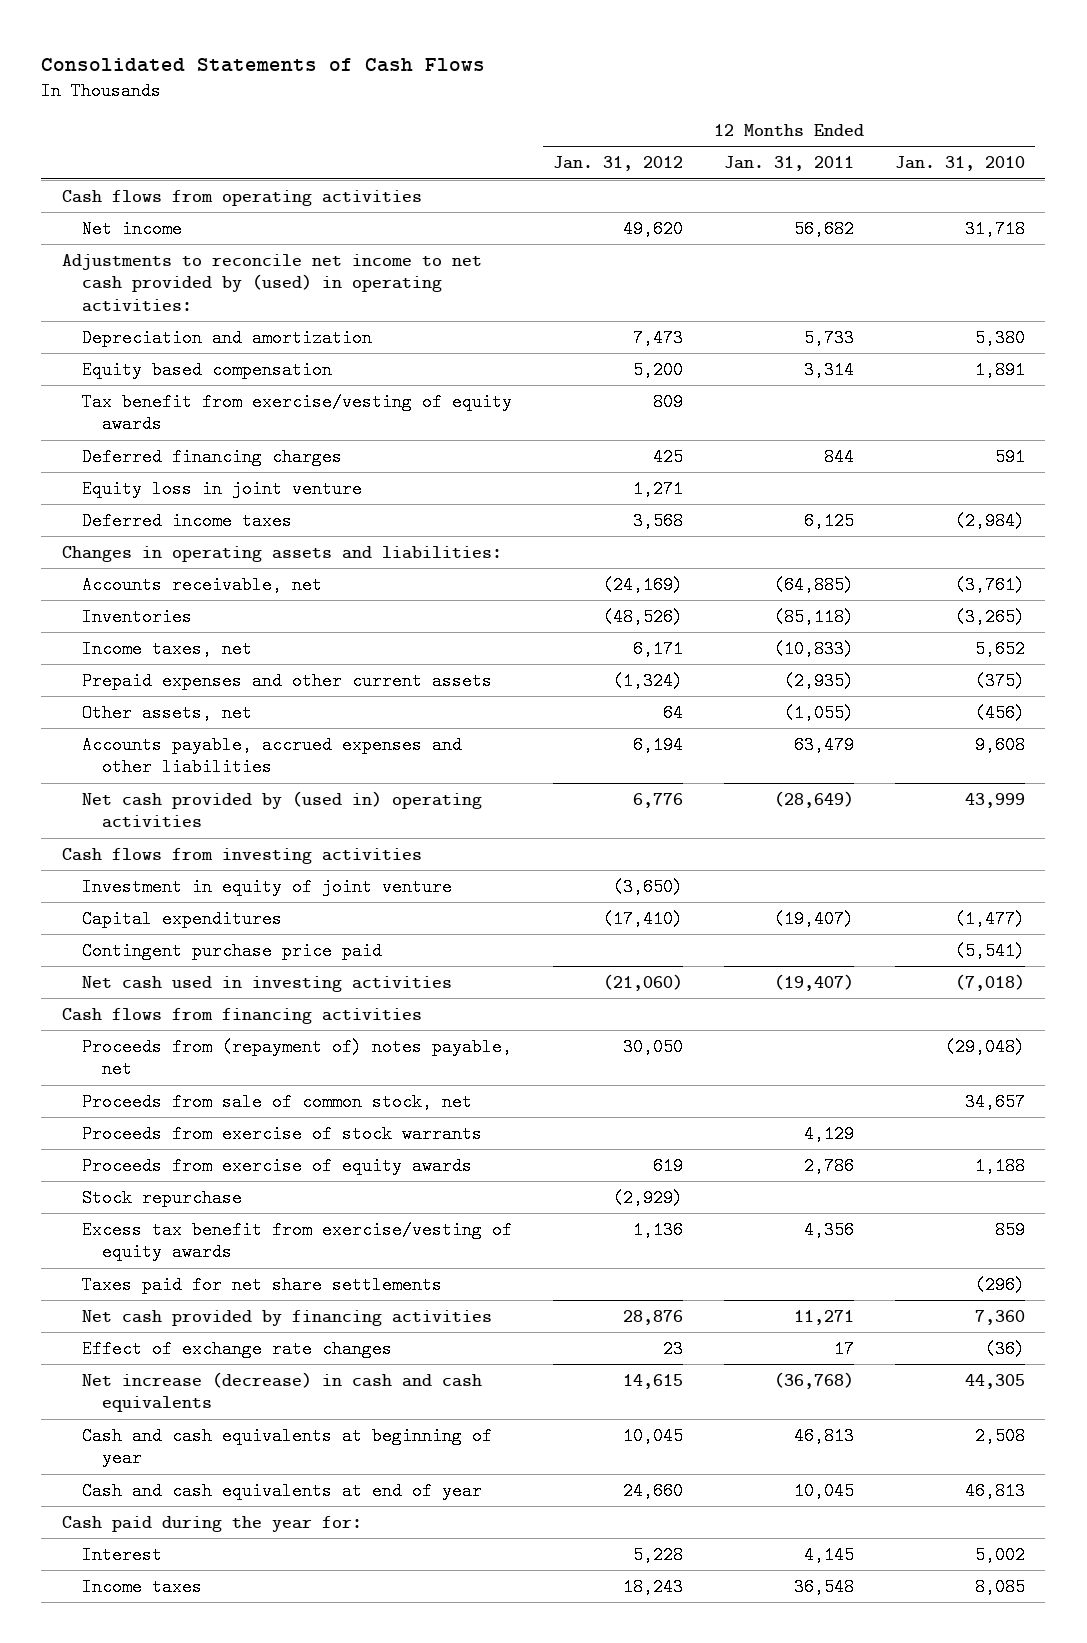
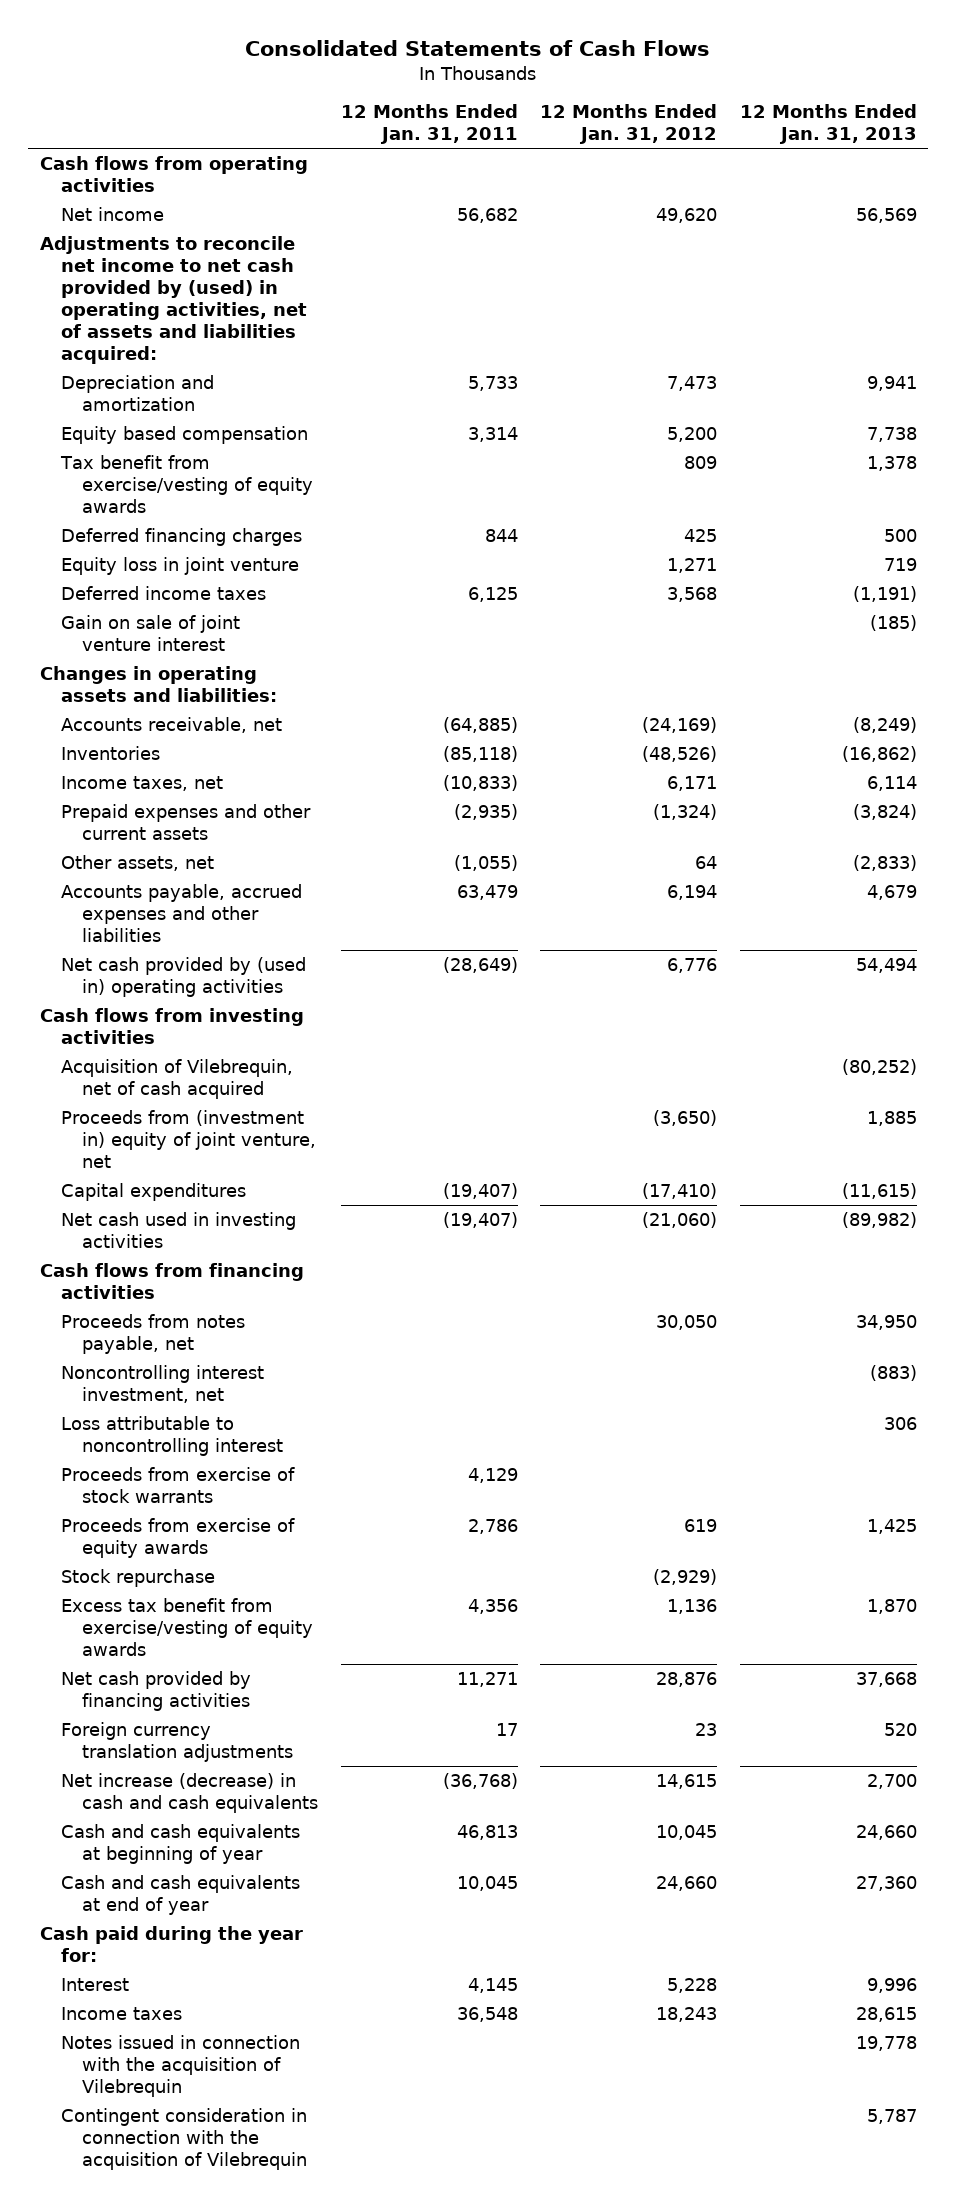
[894,156,1025,172] Jan. 31, 2010 -> none
none -> [739,104,917,145] 12 Months Ended Jan. 31, 2013
[61,253,482,313] Adjustments to reconcile net income to net cash provided by (used) in operating activities: -> [39,235,308,365] Adjustments to reconcile net income to net cash provided by (used) in operating activities, net of assets and liabilities acquired:
none -> [61,614,241,651] Gain on sale of joint venture interest
none -> [61,1058,294,1099] Acquisition of Vilebrequin, net of cash acquired
[82,877,453,896] Investment in equity of joint venture -> [61,1109,317,1169] Proceeds from (investment in) equity of joint venture, net
[82,941,383,960] Contingent purchase price paid -> none
[82,1092,473,1111] Proceeds from sale of common stock, net -> none
[82,1037,513,1079] Proceeds from (repayment of) notes payable, net -> [61,1313,246,1354] Proceeds from notes payable, net
none -> [61,1364,265,1403] Noncontrolling interest investment, net
none -> [61,1415,284,1456] Loss attributable to noncontrolling interest
[82,1275,443,1294] Taxes paid for net share settlements -> none
[82,1339,393,1358] Effect of exchange rate changes -> [61,1721,294,1762] Foreign currency translation adjustments
none -> [61,2034,301,2098] Notes issued in connection with the acquisition of Vilebrequin
none -> [61,2107,308,2171] Contingent consideration in connection with the acquisition of Vilebrequin

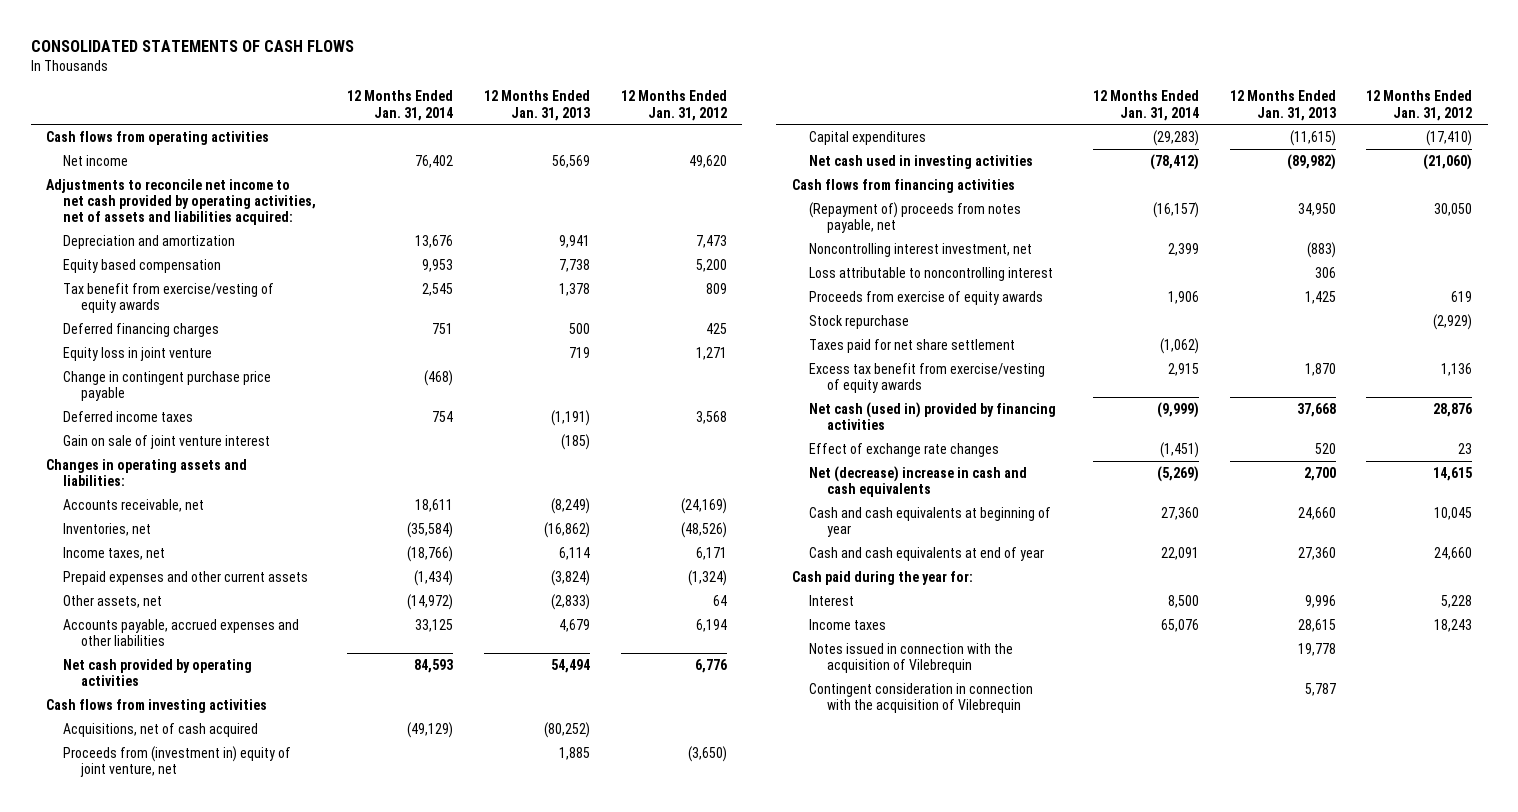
[245,39,711,56] Consolidated Statements of Cash Flows -> [30,40,354,53] CONSOLIDATED STATEMENTS OF CASH FLOWS
[340,104,518,145] 12 Months Ended Jan. 31, 2011 -> none
none -> [347,90,454,121] 12 Months Ended Jan. 31, 2014
[39,235,308,365] Adjustments to reconcile net income to net cash provided by (used) in operating activities, net of assets and liabilities acquired: -> [45,178,317,225] Adjustments to reconcile net income to net cash provided by operating activities, net of assets and liabilities acquired:
none -> [63,370,272,401] Change in contingent purchase price payable
[61,745,161,760] Inventories -> [63,522,152,536] Inventories, net
[61,956,307,997] Net cash provided by (used in) operating activities -> [63,658,253,686] Net cash provided by operating activities
[61,1058,294,1099] Acquisition of Vilebrequin, net of cash acquired -> [63,722,259,737] Acquisitions, net of cash acquired
[61,1313,246,1354] Proceeds from notes payable, net -> [809,201,1022,233] (Repayment of) proceeds from notes payable, net
[61,1466,296,1503] Proceeds from exercise of stock warrants -> none
none -> [809,338,1016,353] Taxes paid for net share settlement
[61,1670,252,1711] Net cash provided by financing activities -> [809,401,1057,430] Net cash (used in) provided by financing activities
[61,1721,294,1762] Foreign currency translation adjustments -> [809,442,1000,457] Effect of exchange rate changes
[61,1772,319,1813] Net increase (decrease) in cash and cash equivalents -> [809,465,1028,497] Net (decrease) increase in cash and cash equivalents

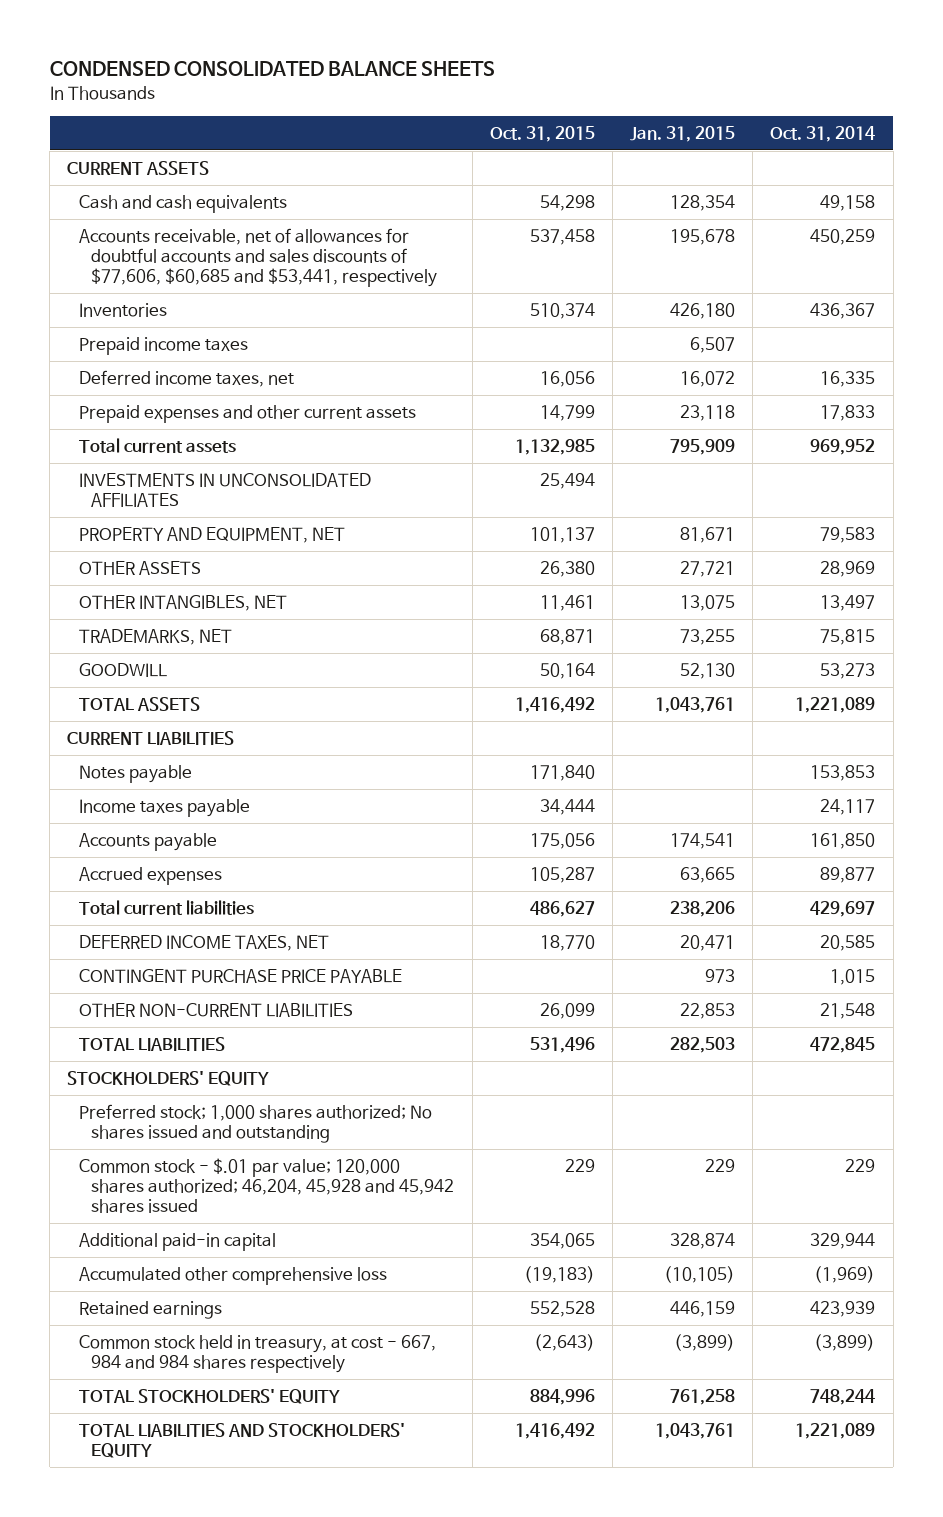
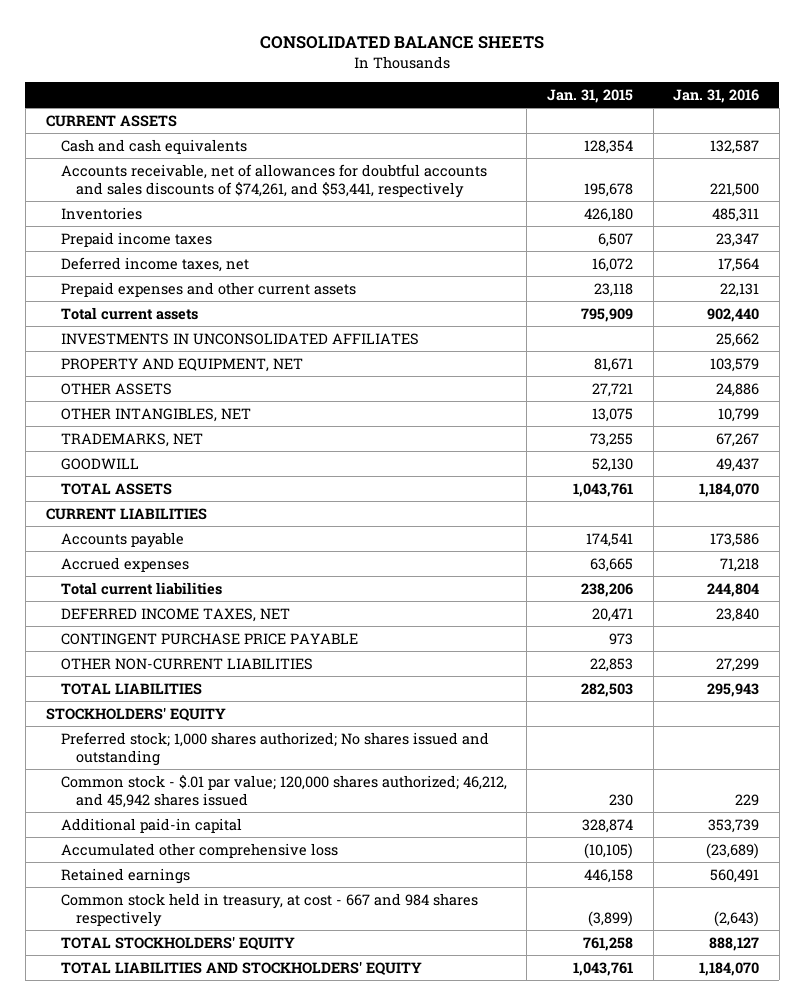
[49,61,495,77] CONDENSED CONSOLIDATED BALANCE SHEETS -> [260,36,545,50] CONSOLIDATED BALANCE SHEETS
[489,126,595,143] Oct. 31, 2015 -> none
[770,126,876,143] Oct. 31, 2014 -> none
none -> [673,89,760,104] Jan. 31, 2016
[79,227,438,288] Accounts receivable, net of allowances for doubtful accounts and sales discounts of $77,606, $60,685 and $53,441, respectively -> [60,163,487,198] Accounts receivable, net of allowances for doubtful accounts and sales discounts of $74,261, and $53,441, respectively
[79,764,193,783] Notes payable -> none
[79,798,251,817] Income taxes payable -> none
[79,1157,455,1214] Common stock - $.01 par value; 120,000 shares authorized; 46,204, 45,928 and 45,942 shares issued -> [60,774,507,808] Common stock - $.01 par value; 120,000 shares authorized; 46,212, and 45,942 shares issued
[705,1158,736,1172] 229 -> [609,793,634,806] 230
[670,1300,736,1317] 446,159 -> [584,868,634,883] 446,158
[79,1334,437,1374] Common stock held in treasury, at cost - 667, 984 and 984 shares respectively -> [60,892,478,927] Common stock held in treasury, at cost - 667 and 984 shares respectively

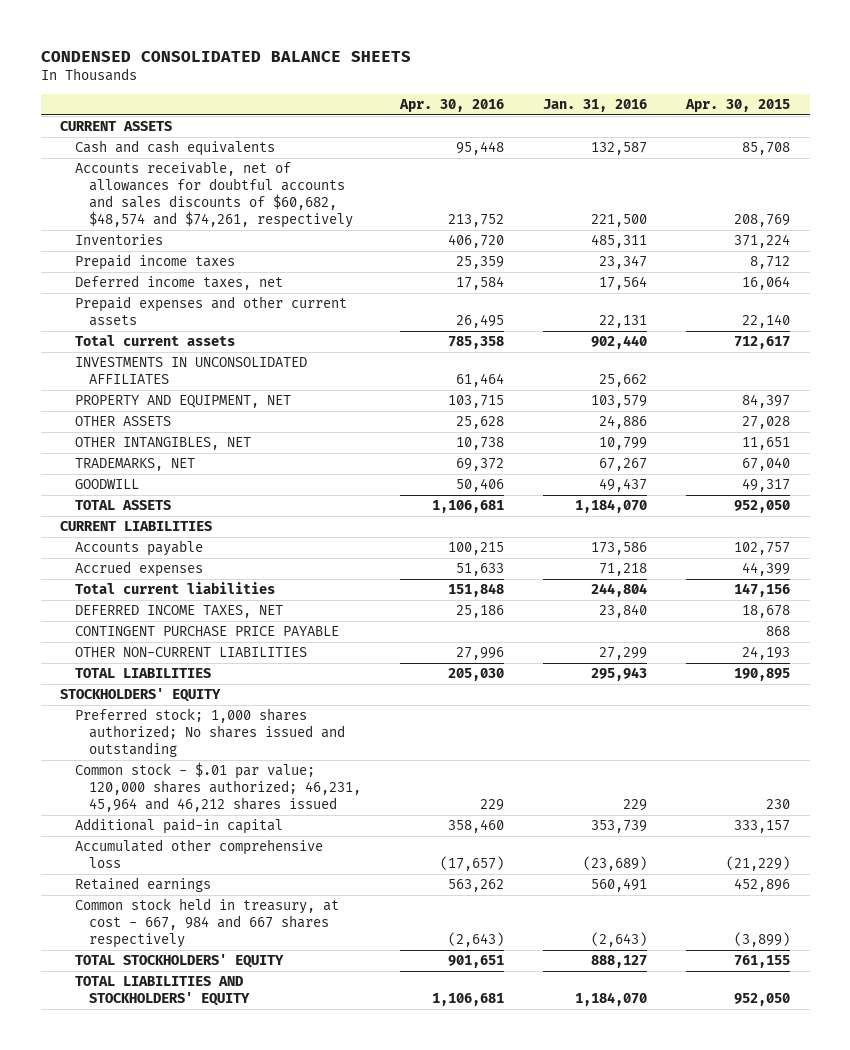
[260,36,545,50] CONSOLIDATED BALANCE SHEETS -> [40,50,411,62] CONDENSED CONSOLIDATED BALANCE SHEETS
[547,89,634,104] Jan. 31, 2015 -> none
none -> [399,98,505,112] Apr. 30, 2016
none -> [685,98,791,112] Apr. 30, 2015
[60,163,487,198] Accounts receivable, net of allowances for doubtful accounts and sales discounts of $74,261, and $53,441, respectively -> [74,161,354,228] Accounts receivable, net of allowances for doubtful accounts and sales discounts of $60,682, $48,574 and $74,261, respectively
[60,774,507,808] Common stock - $.01 par value; 120,000 shares authorized; 46,212, and 45,942 shares issued -> [74,762,362,812] Common stock - $.01 par value; 120,000 shares authorized; 46,231, 45,964 and 46,212 shares issued
[60,892,478,927] Common stock held in treasury, at cost - 667 and 984 shares respectively -> [74,898,339,948] Common stock held in treasury, at cost - 667, 984 and 667 shares respectively

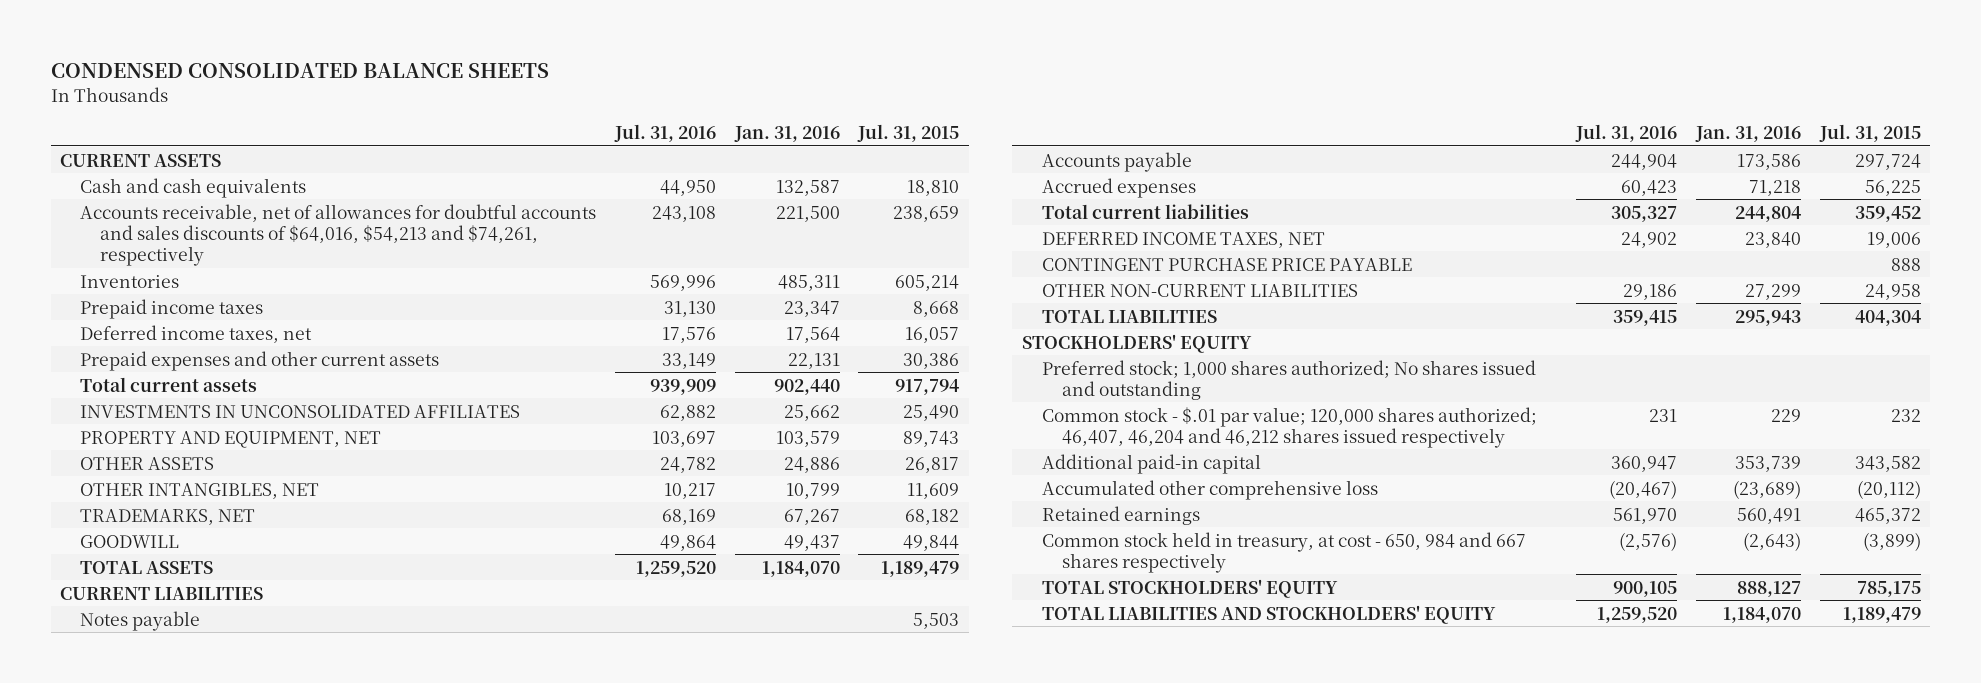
[399,98,505,112] Apr. 30, 2016 -> none
[685,98,791,112] Apr. 30, 2015 -> none
none -> [614,123,717,142] Jul. 31, 2016
none -> [857,123,960,142] Jul. 31, 2015
[74,161,354,228] Accounts receivable, net of allowances for doubtful accounts and sales discounts of $60,682, $48,574 and $74,261, respectively -> [80,203,597,266] Accounts receivable, net of allowances for doubtful accounts and sales discounts of $64,016, $54,213 and $74,261, respectively
none -> [80,610,201,631] Notes payable
[74,762,362,812] Common stock - $.01 par value; 120,000 shares authorized; 46,231, 45,964 and 46,212 shares issued -> [1041,406,1537,448] Common stock - $.01 par value; 120,000 shares authorized; 46,407, 46,204 and 46,212 shares issued respectively
[74,898,339,948] Common stock held in treasury, at cost - 667, 984 and 667 shares respectively -> [1041,531,1526,573] Common stock held in treasury, at cost - 650, 984 and 667 shares respectively

